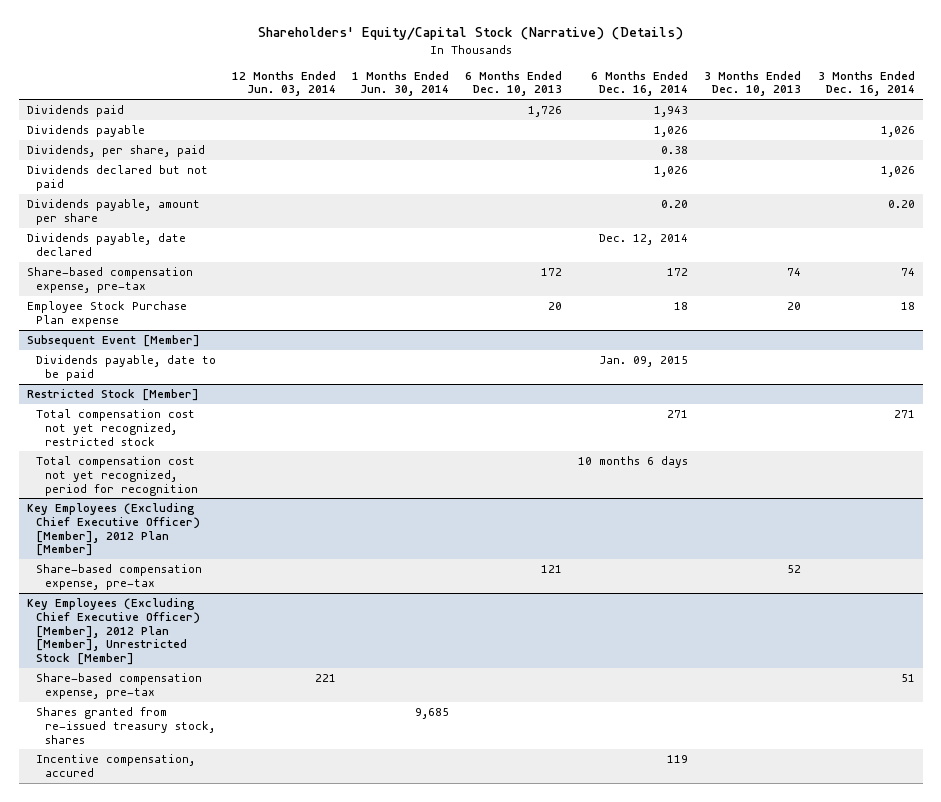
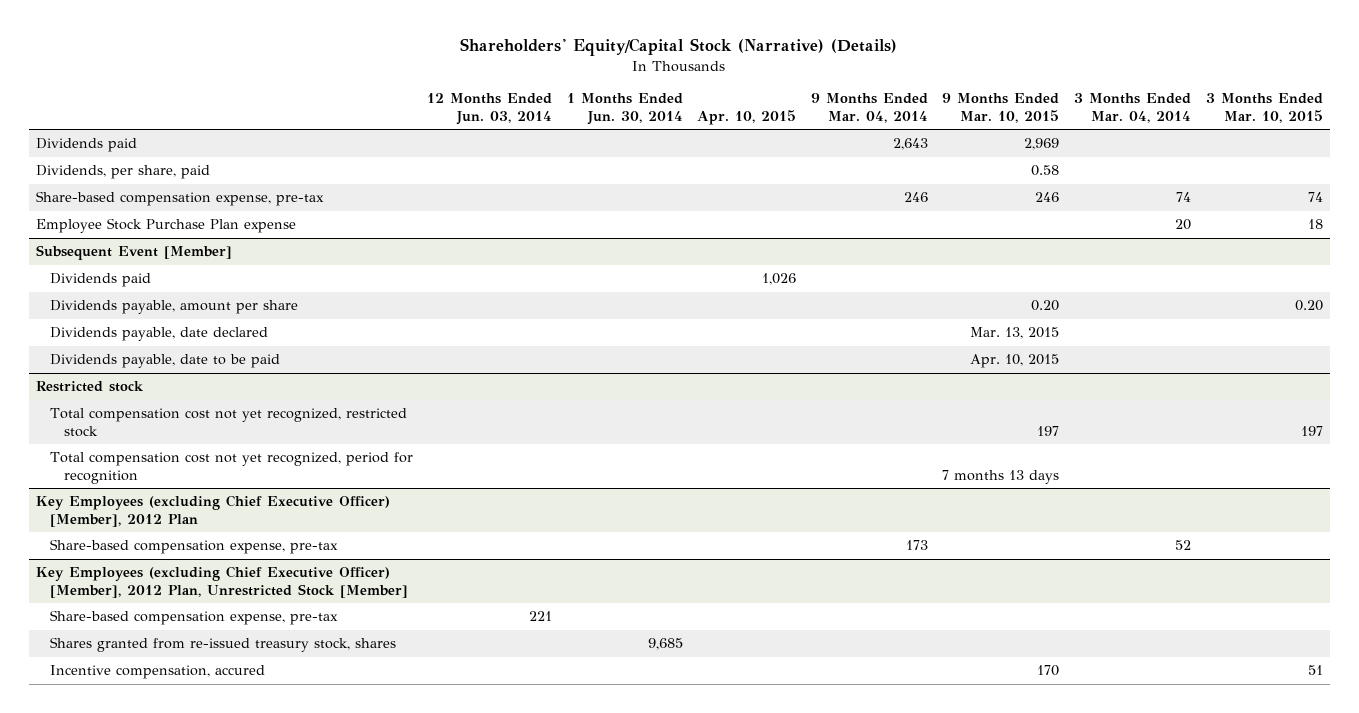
[465,70,563,97] 6 Months Ended Dec. 10, 2013 -> none
[591,70,689,97] 6 Months Ended Dec. 16, 2014 -> none
[704,70,802,97] 3 Months Ended Dec. 10, 2013 -> none
[817,70,915,97] 3 Months Ended Dec. 16, 2014 -> none
none -> [697,109,797,125] Apr. 10, 2015
none -> [810,93,928,123] 9 Months Ended Mar. 04, 2014
none -> [942,93,1060,123] 9 Months Ended Mar. 10, 2015
none -> [1074,93,1192,123] 3 Months Ended Mar. 04, 2014
none -> [1205,93,1323,123] 3 Months Ended Mar. 10, 2015
[26,125,145,138] Dividends payable -> none
[26,165,208,191] Dividends declared but not paid -> none
[26,199,200,225] Dividends payable, amount per share -> none
[26,233,186,256] Dividends payable, date declared -> none
none -> [49,273,151,288] Dividends paid
none -> [49,300,298,315] Dividends payable, amount per share
none -> [49,327,268,342] Dividends payable, date declared
[26,389,199,402] Restricted Stock [Member] -> [35,381,144,393] Restricted stock
[26,503,200,557] Key Employees (Excluding Chief Executive Officer) [Member], 2012 Plan [Member] -> [35,495,390,527] Key Employees (excluding Chief Executive Officer) [Member], 2012 Plan
[26,598,200,666] Key Employees (Excluding Chief Executive Officer) [Member], 2012 Plan [Member], Unrestricted Stock [Member] -> [35,566,408,598] Key Employees (excluding Chief Executive Officer) [Member], 2012 Plan, Unrestricted Stock [Member]

